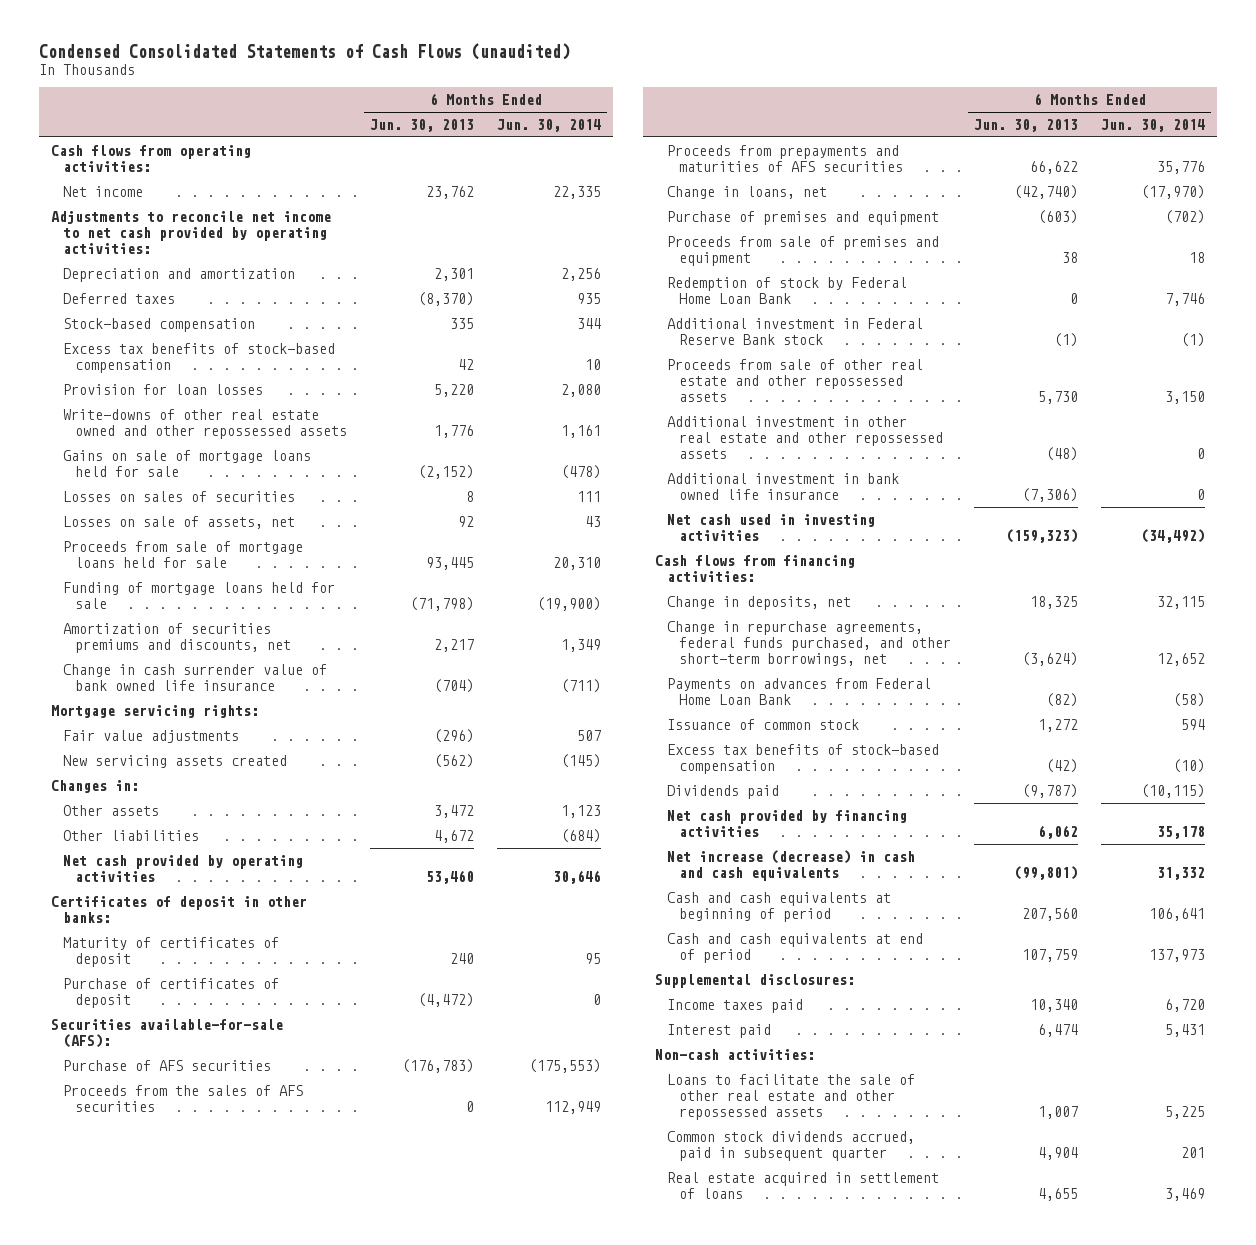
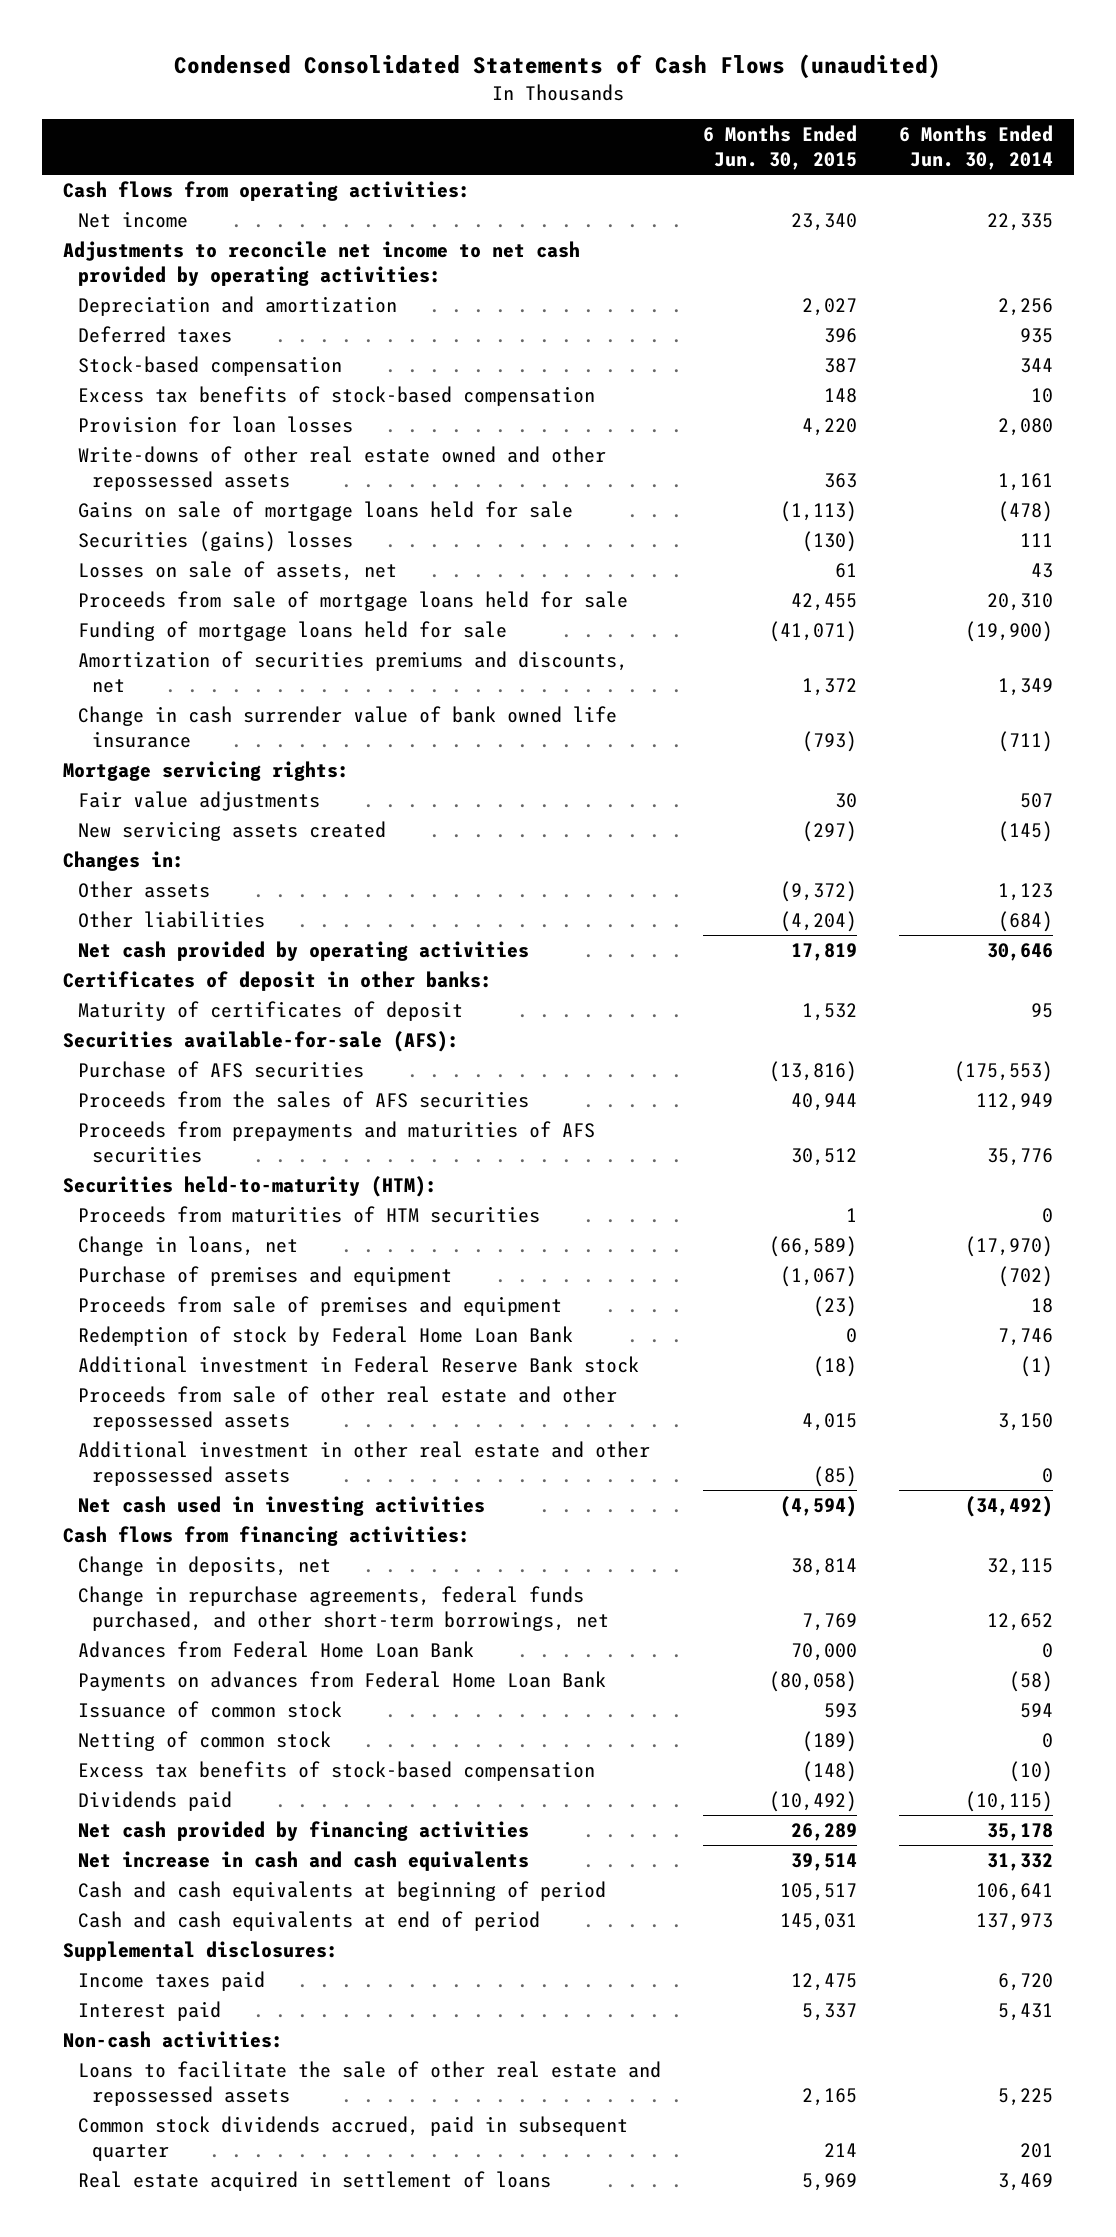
[370,119,475,133] Jun. 30, 2013 -> none
none -> [702,125,857,170] 6 Months Ended Jun. 30, 2015
[63,491,296,503] Losses on sales of securities -> [77,531,353,553] Securities (gains) losses
[63,978,280,1008] Purchase of certificates of deposit -> none
none -> [63,1176,438,1198] Securities held-to-maturity (HTM):
none -> [77,1206,540,1224] Proceeds from maturities of HTM securities
[666,473,899,500] Additional investment in bank owned life insurance -> none
none -> [77,1641,474,1659] Advances from Federal Home Loan Bank
none -> [77,1731,331,1752] Netting of common stock
[666,850,915,881] Net increase (decrease) in cash and cash equivalents -> [77,1851,529,1872] Net increase in cash and cash equivalents
[666,1074,915,1120] Loans to facilitate the sale of other real estate and other repossessed assets -> [77,2061,661,2106] Loans to facilitate the sale of other real estate and repossessed assets

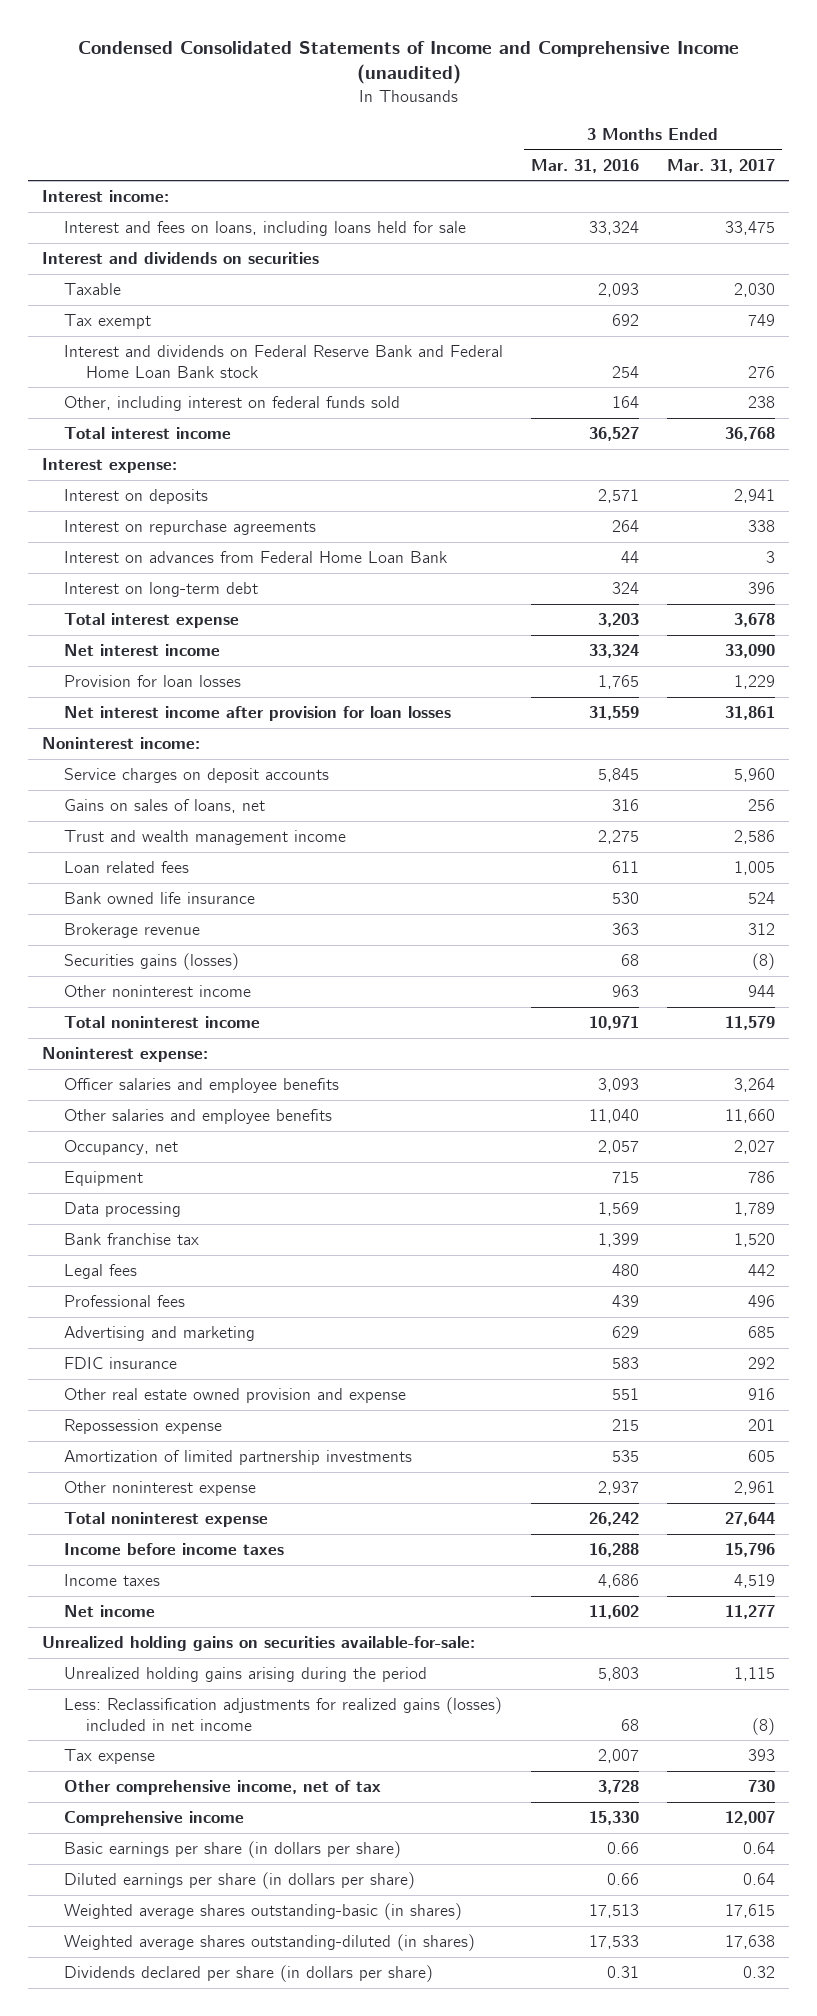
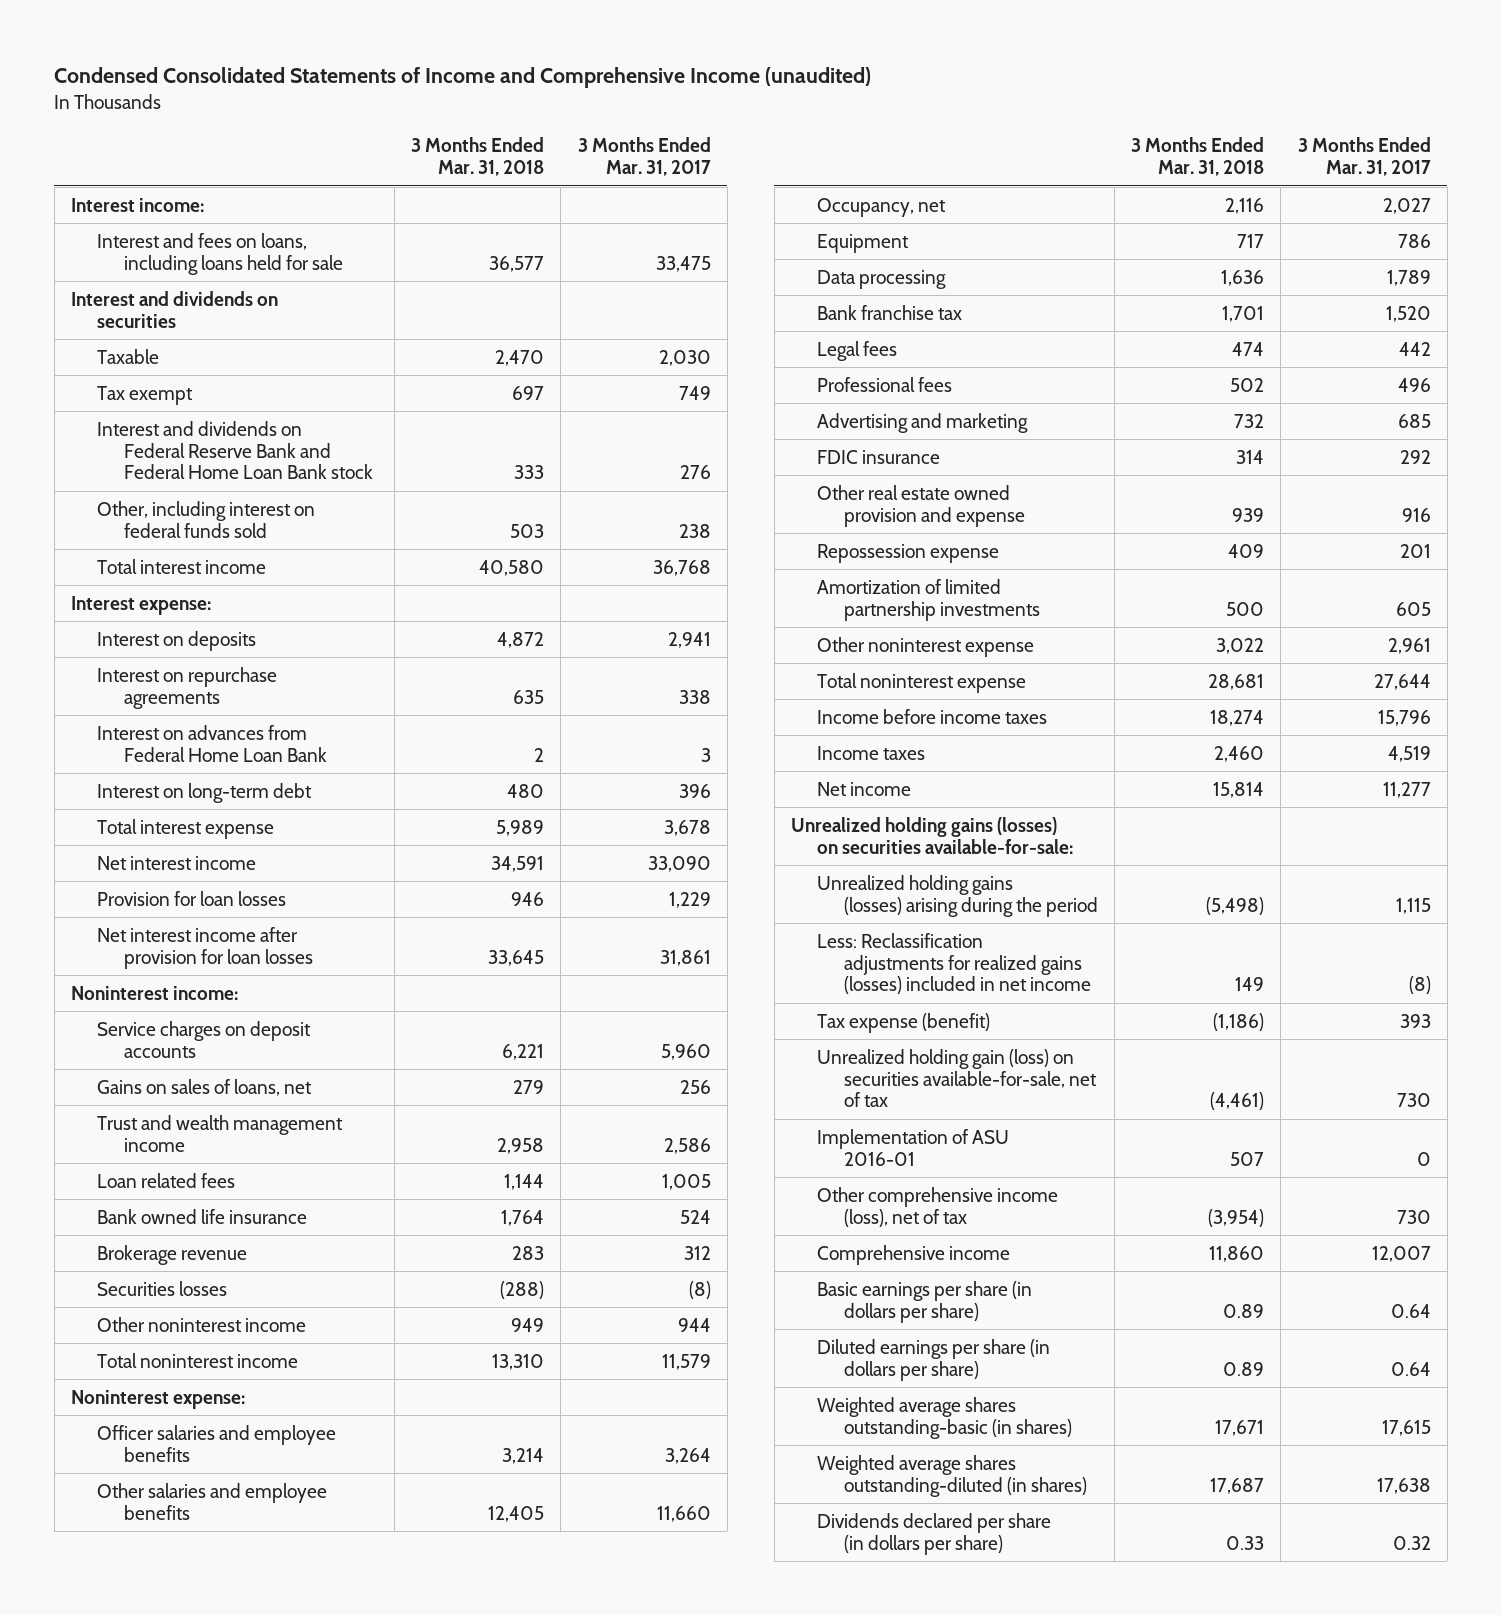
[531,158,640,173] Mar. 31, 2016 -> none
none -> [411,137,545,177] 3 Months Ended Mar. 31, 2018
[64,953,240,971] Securities gains (losses) -> [97,1280,228,1296] Securities losses
[41,1636,475,1652] Unrealized holding gains on securities available-for-sale: -> [790,816,1074,854] Unrealized holding gains (losses) on securities available-for-sale:
[64,1667,428,1683] Unrealized holding gains arising during the period -> [817,874,1098,917] Unrealized holding gains (losses) arising during the period
[64,1749,156,1765] Tax expense -> [817,1012,991,1033] Tax expense (benefit)
none -> [817,1048,1097,1108] Unrealized holding gain (loss) on securities available-for-sale, net of tax
none -> [817,1128,1010,1166] Implementation of ASU 2016-01
[64,1780,382,1796] Other comprehensive income, net of tax -> [817,1186,1059,1227] Other comprehensive income (loss), net of tax

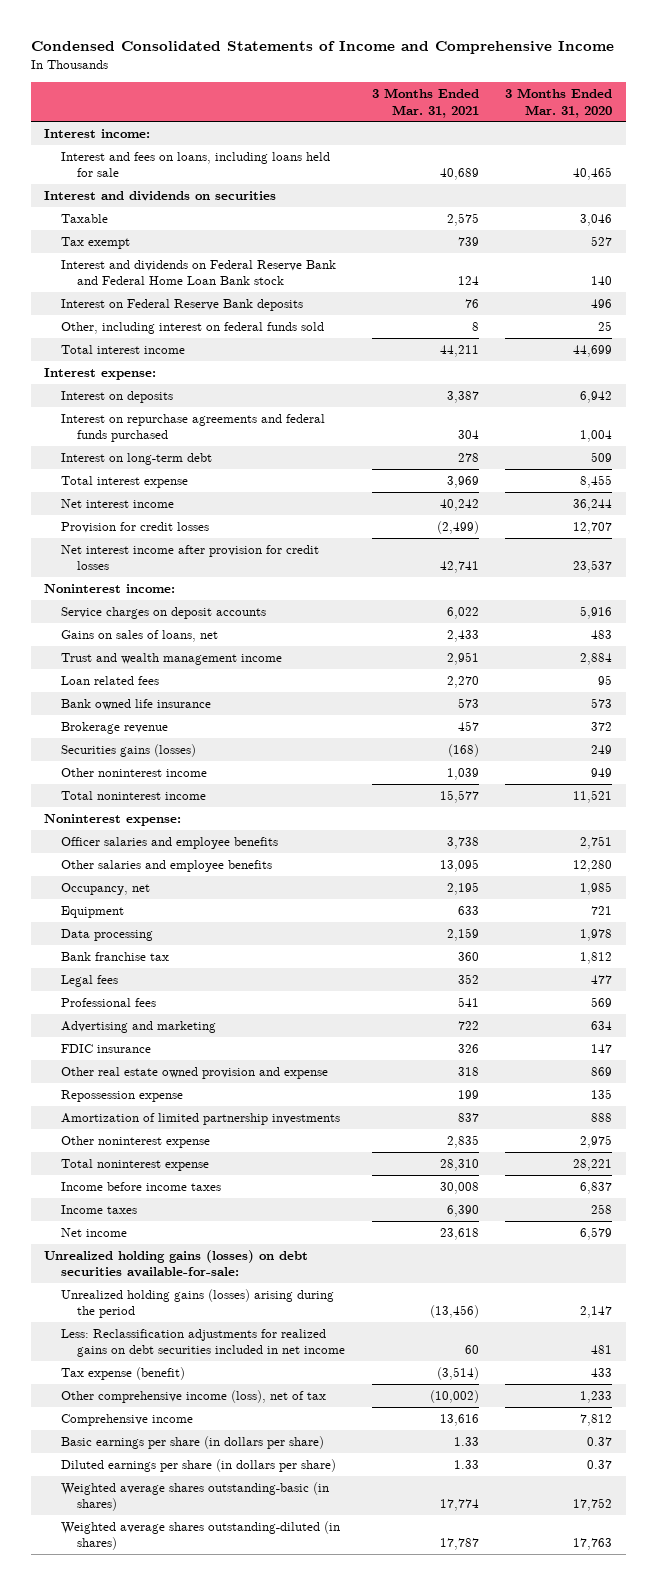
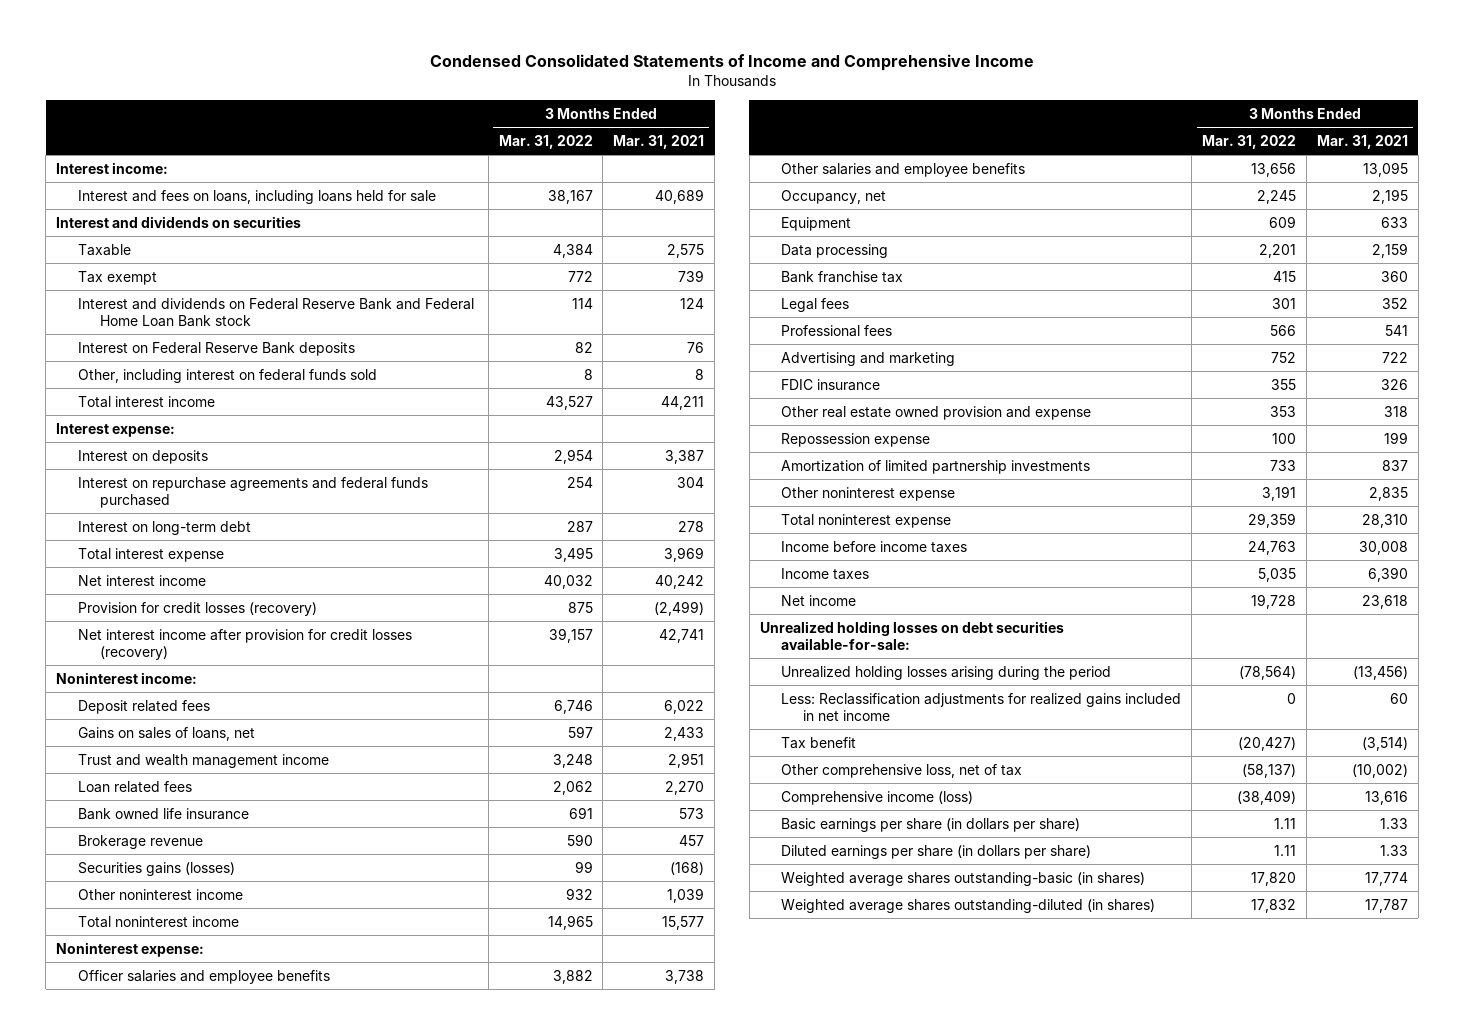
[505,87,613,118] 3 Months Ended Mar. 31, 2020 -> none
none -> [498,134,593,149] Mar. 31, 2022
[60,521,209,533] Provision for credit losses -> [77,601,317,616] Provision for credit losses (recovery)
[60,544,319,571] Net interest income after provision for credit losses -> [77,628,412,660] Net interest income after provision for credit losses (recovery)
[60,606,266,619] Service charges on deposit accounts -> [77,699,210,714] Deposit related fees
[44,1249,309,1278] Unrealized holding gains (losses) on debt securities available-for-sale: -> [759,620,1064,650] Unrealized holding losses on debt securities available-for-sale:
[60,1288,334,1319] Unrealized holding gains (losses) arising during the period -> [781,665,1112,680] Unrealized holding losses arising during the period
[60,1328,346,1358] Less: Reclassification adjustments for realized gains on debt securities included in net income -> [781,692,1182,721] Less: Reclassification adjustments for realized gains included in net income
[60,1366,185,1380] Tax expense (benefit) -> [781,736,857,749] Tax benefit
[60,1389,326,1403] Other comprehensive income (loss), net of tax -> [781,763,1023,778] Other comprehensive loss, net of tax
[60,1413,193,1426] Comprehensive income -> [781,790,974,805] Comprehensive income (loss)

